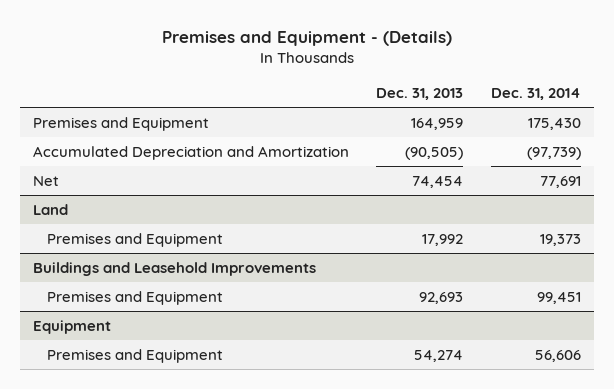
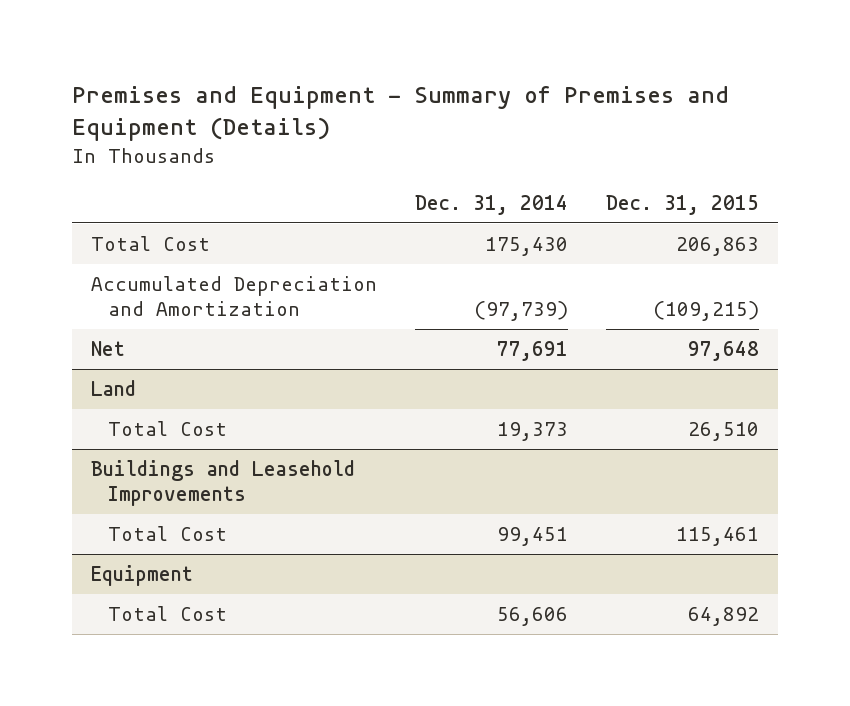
[161,31,452,47] Premises and Equipment - (Details) -> [71,86,729,142] Premises and Equipment - Summary of Premises and Equipment (Details)
[376,87,464,100] Dec. 31, 2013 -> none
none -> [605,195,759,216] Dec. 31, 2015
[33,116,210,131] Premises and Equipment -> [90,235,210,251] Total Cost
[46,232,223,247] Premises and Equipment -> [107,420,227,436] Total Cost
[46,290,223,305] Premises and Equipment -> [107,525,227,541] Total Cost
[46,348,223,363] Premises and Equipment -> [107,605,227,621] Total Cost

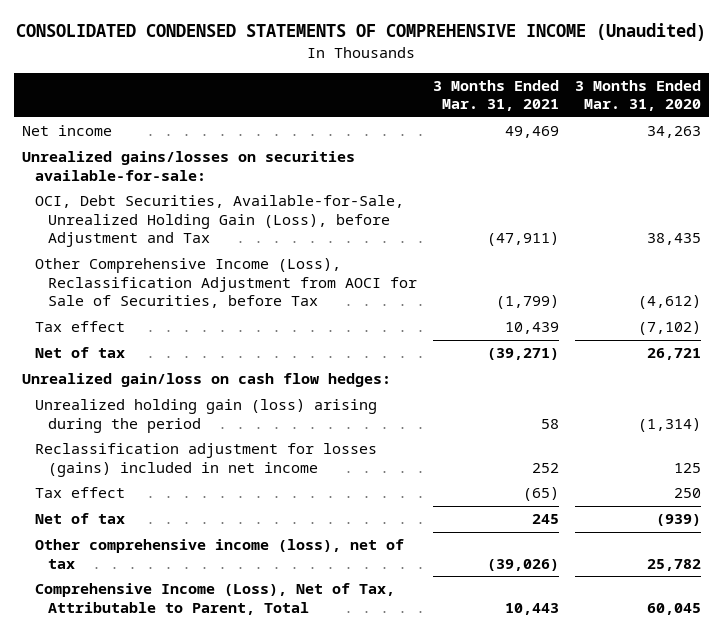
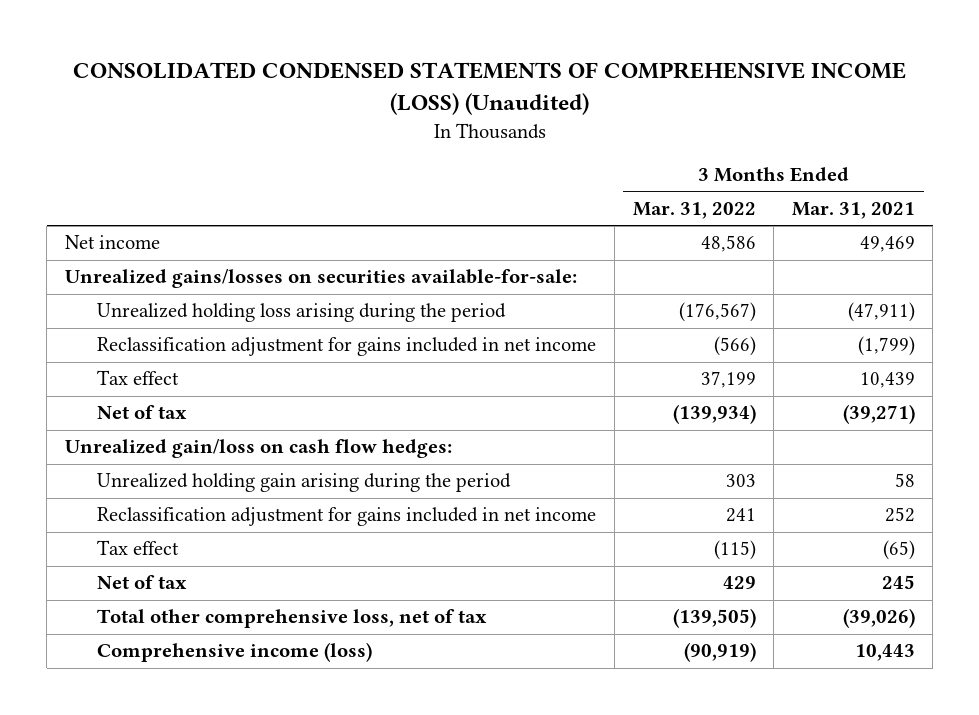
[16,23,707,42] CONSOLIDATED CONDENSED STATEMENTS OF COMPREHENSIVE INCOME (Unaudited) -> [72,62,906,115] CONSOLIDATED CONDENSED STATEMENTS OF COMPREHENSIVE INCOME (LOSS) (Unaudited)
[574,79,701,112] 3 Months Ended Mar. 31, 2020 -> none
none -> [632,201,756,219] Mar. 31, 2022
[35,195,405,248] OCI, Debt Securities, Available-for-Sale, Unrealized Holding Gain (Loss), before Adjustment and Tax -> [97,303,507,323] Unrealized holding loss arising during the period
[35,258,417,309] Other Comprehensive Income (Loss), Reclassification Adjustment from AOCI for Sale of Securities, before Tax -> [97,337,597,357] Reclassification adjustment for gains included in net income
[35,399,378,433] Unrealized holding gain (loss) arising during the period -> [97,473,512,493] Unrealized holding gain arising during the period
[35,443,378,477] Reclassification adjustment for losses (gains) included in net income -> [97,507,597,527] Reclassification adjustment for gains included in net income
[35,539,405,569] Other comprehensive income (loss), net of tax -> [97,609,488,629] Total other comprehensive loss, net of tax
[35,583,396,615] Comprehensive Income (Loss), Net of Tax, Attributable to Parent, Total -> [97,642,373,663] Comprehensive income (loss)

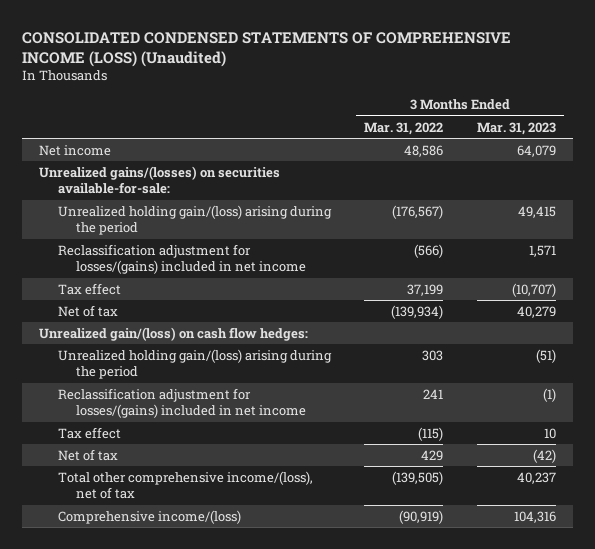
[791,201,915,219] Mar. 31, 2021 -> none
none -> [477,121,557,135] Mar. 31, 2023
[64,269,577,289] Unrealized gains/losses on securities available-for-sale: -> [39,165,281,195] Unrealized gains/(losses) on securities available-for-sale:
[97,303,507,323] Unrealized holding loss arising during the period -> [57,204,332,236] Unrealized holding gain/(loss) arising during the period
[97,337,597,357] Reclassification adjustment for gains included in net income -> [57,243,307,275] Reclassification adjustment for losses/(gains) included in net income
[64,439,452,459] Unrealized gain/loss on cash flow hedges: -> [39,326,309,341] Unrealized gain/(loss) on cash flow hedges:
[97,473,512,493] Unrealized holding gain arising during the period -> [57,348,332,380] Unrealized holding gain/(loss) arising during the period
[97,507,597,527] Reclassification adjustment for gains included in net income -> [57,387,307,419] Reclassification adjustment for losses/(gains) included in net income
[97,609,488,629] Total other comprehensive loss, net of tax -> [57,470,313,500] Total other comprehensive income/(loss), net of tax
[97,642,373,663] Comprehensive income (loss) -> [57,509,241,524] Comprehensive income/(loss)

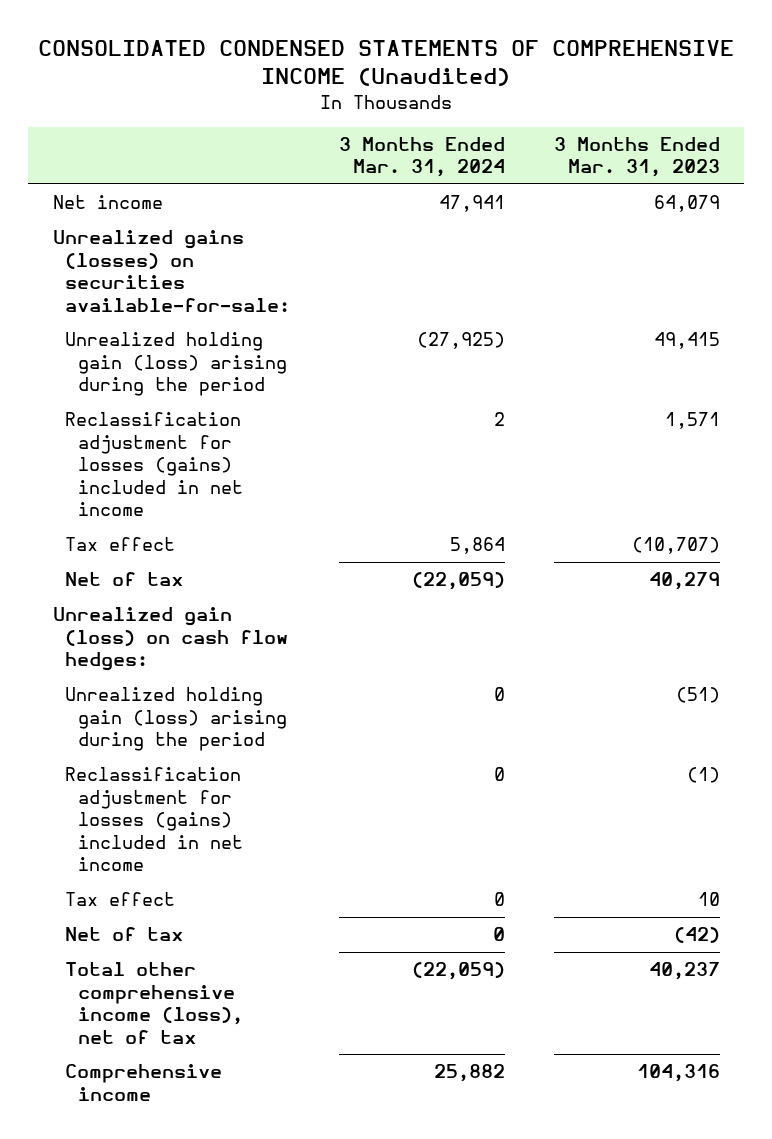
[22,31,512,67] CONSOLIDATED CONDENSED STATEMENTS OF COMPREHENSIVE INCOME (LOSS) (Unaudited) -> [38,40,735,87] CONSOLIDATED CONDENSED STATEMENTS OF COMPREHENSIVE INCOME (Unaudited)
[364,121,444,135] Mar. 31, 2022 -> none
none -> [339,136,506,178] 3 Months Ended Mar. 31, 2024
[39,165,281,195] Unrealized gains/(losses) on securities available-for-sale: -> [52,230,291,312] Unrealized gains (losses) on securities available-for-sale:
[57,204,332,236] Unrealized holding gain/(loss) arising during the period -> [65,332,288,397] Unrealized holding gain (loss) arising during the period
[57,243,307,275] Reclassification adjustment for losses/(gains) included in net income -> [65,412,244,516] Reclassification adjustment for losses (gains) included in net income
[39,326,309,341] Unrealized gain/(loss) on cash flow hedges: -> [52,607,289,672] Unrealized gain (loss) on cash flow hedges:
[57,348,332,380] Unrealized holding gain/(loss) arising during the period -> [65,687,288,752] Unrealized holding gain (loss) arising during the period
[57,387,307,419] Reclassification adjustment for losses/(gains) included in net income -> [65,767,244,871] Reclassification adjustment for losses (gains) included in net income
[57,470,313,500] Total other comprehensive income/(loss), net of tax -> [65,962,244,1044] Total other comprehensive income (loss), net of tax
[57,509,241,524] Comprehensive income/(loss) -> [65,1064,223,1101] Comprehensive income

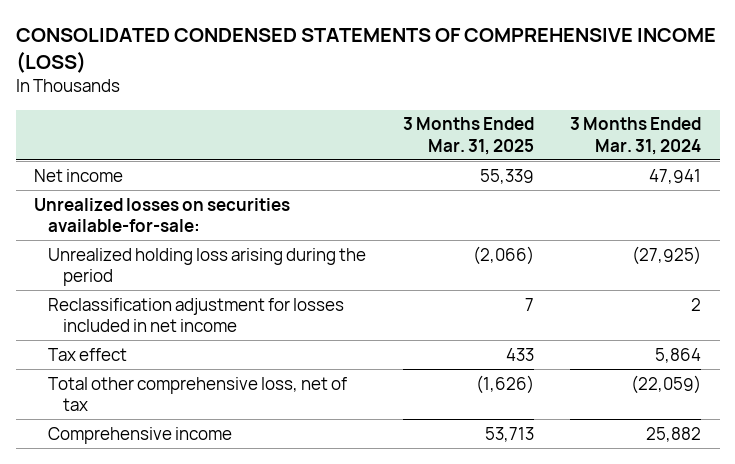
[38,40,735,87] CONSOLIDATED CONDENSED STATEMENTS OF COMPREHENSIVE INCOME (Unaudited) -> [15,28,716,74] CONSOLIDATED CONDENSED STATEMENTS OF COMPREHENSIVE INCOME (LOSS)
[553,136,720,178] 3 Months Ended Mar. 31, 2023 -> none
none -> [402,117,534,155] 3 Months Ended Mar. 31, 2025
[52,230,291,312] Unrealized gains (losses) on securities available-for-sale: -> [33,197,290,233] Unrealized losses on securities available-for-sale:
[65,332,288,397] Unrealized holding gain (loss) arising during the period -> [48,247,367,287] Unrealized holding loss arising during the period
[65,412,244,516] Reclassification adjustment for losses (gains) included in net income -> [48,297,345,333] Reclassification adjustment for losses included in net income
[65,572,184,587] Net of tax -> none
[52,607,289,672] Unrealized gain (loss) on cash flow hedges: -> none
[65,687,288,752] Unrealized holding gain (loss) arising during the period -> none
[65,767,244,871] Reclassification adjustment for losses (gains) included in net income -> none
[65,892,176,907] Tax effect -> none
[65,927,184,942] Net of tax -> none
[65,962,244,1044] Total other comprehensive income (loss), net of tax -> [48,376,348,412] Total other comprehensive loss, net of tax

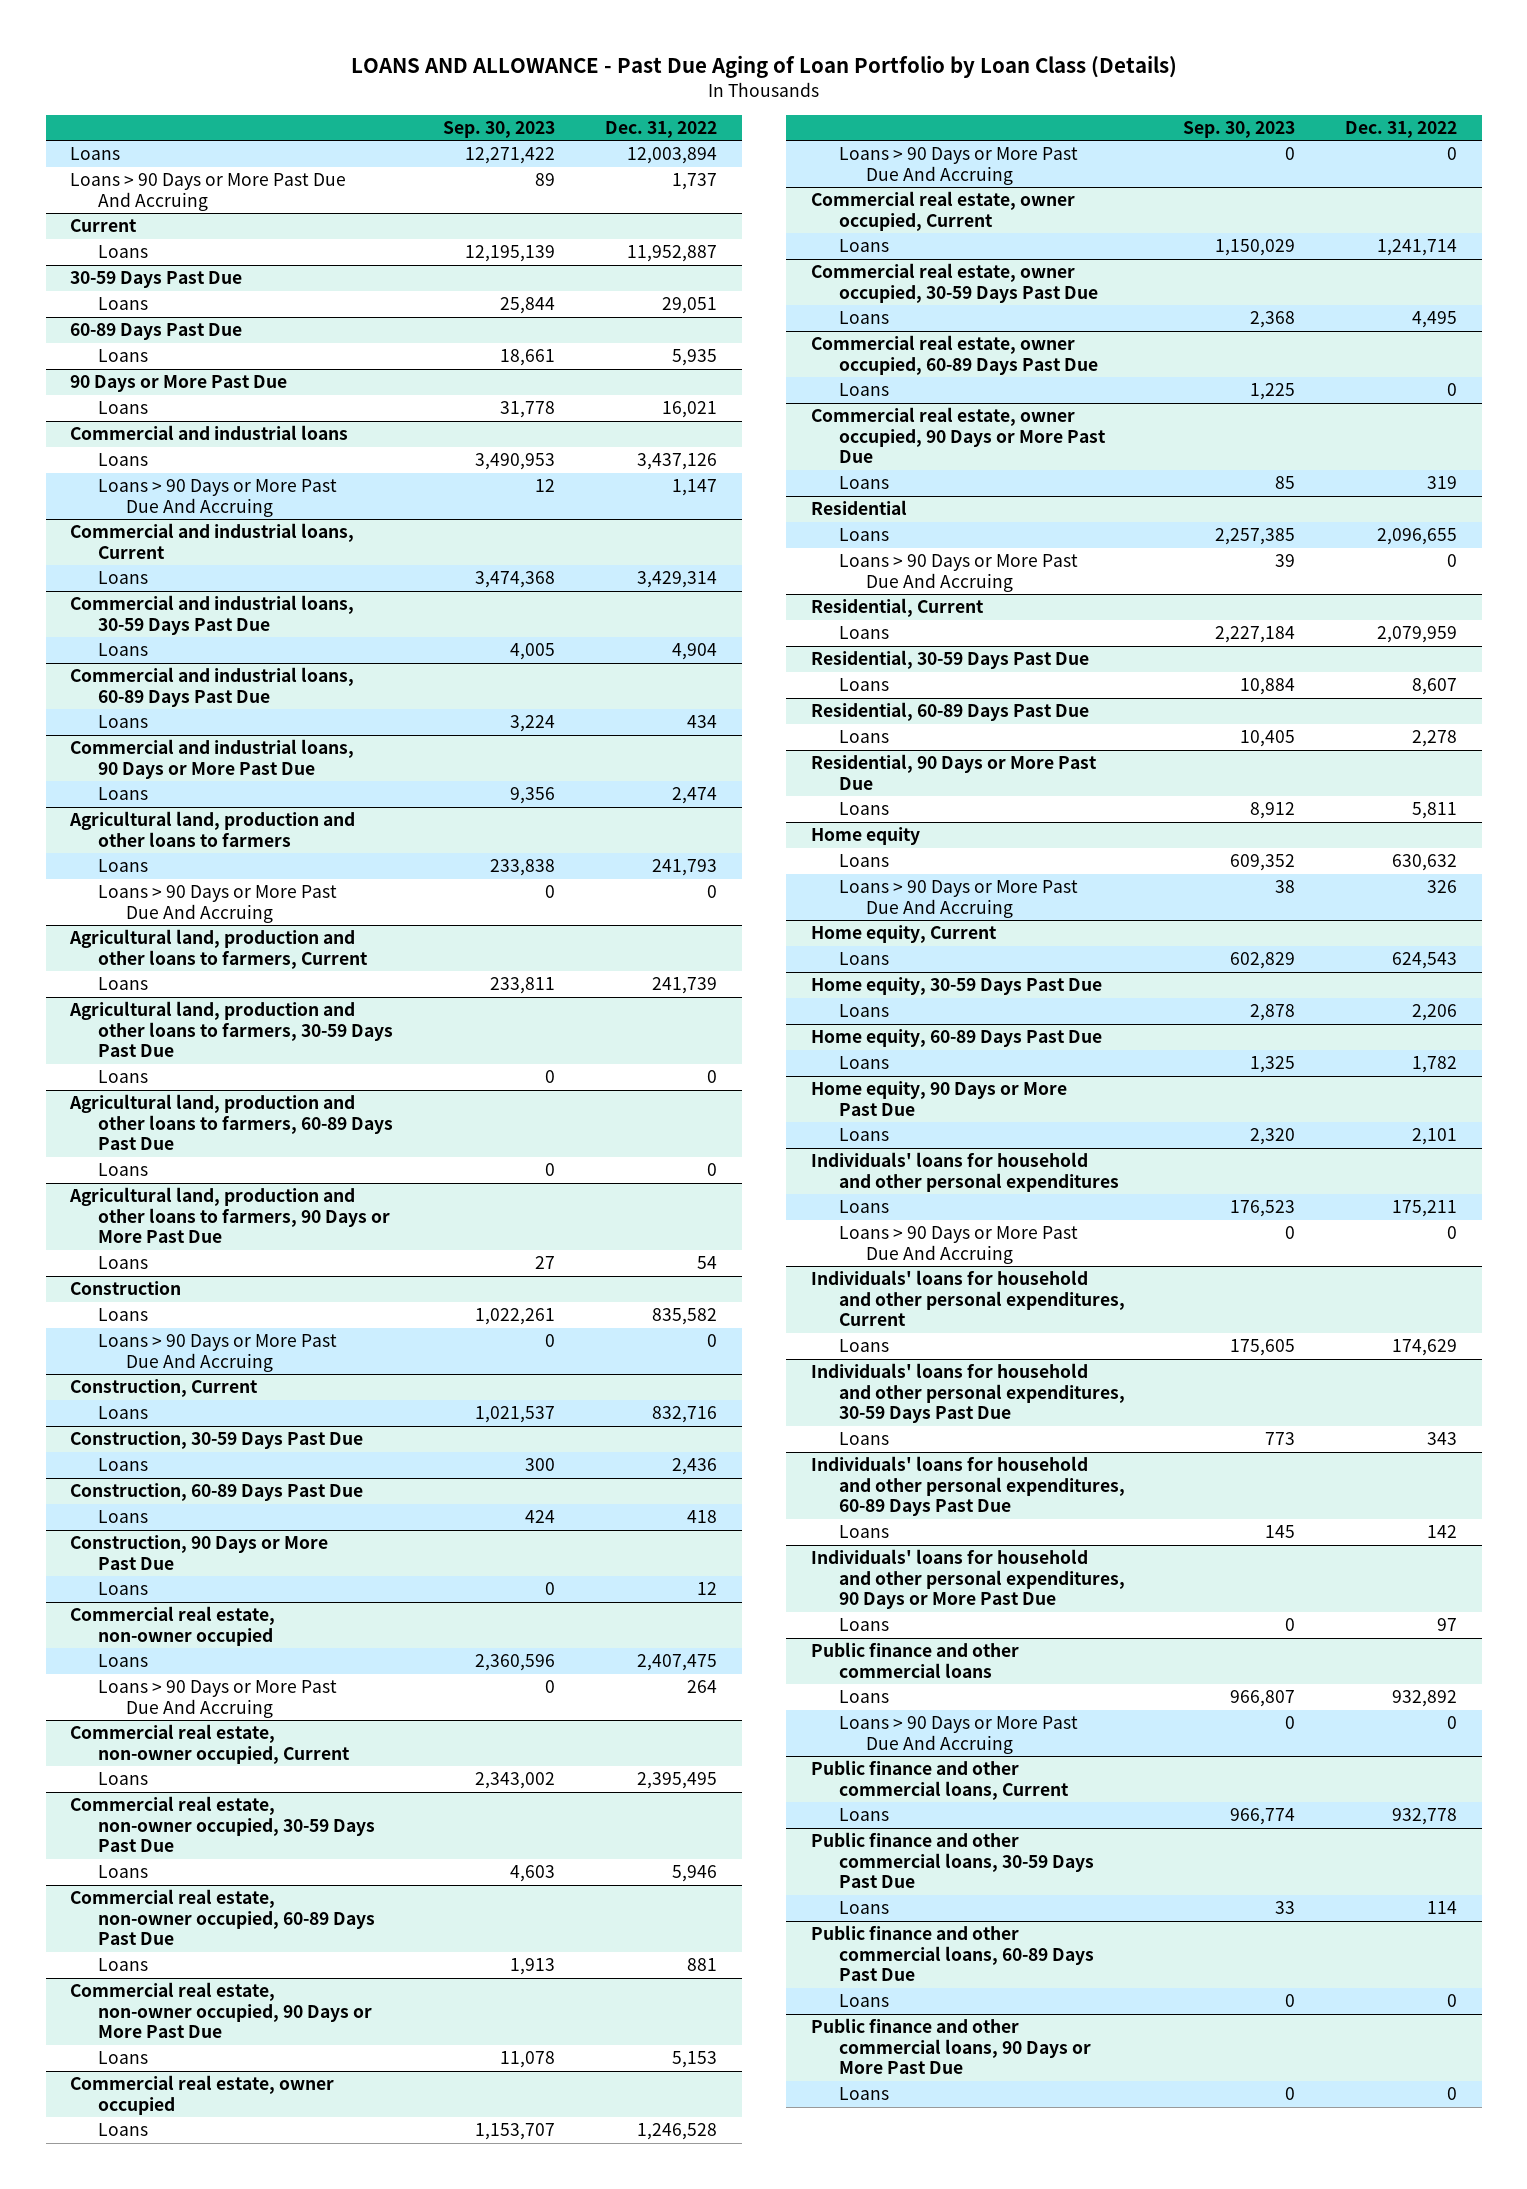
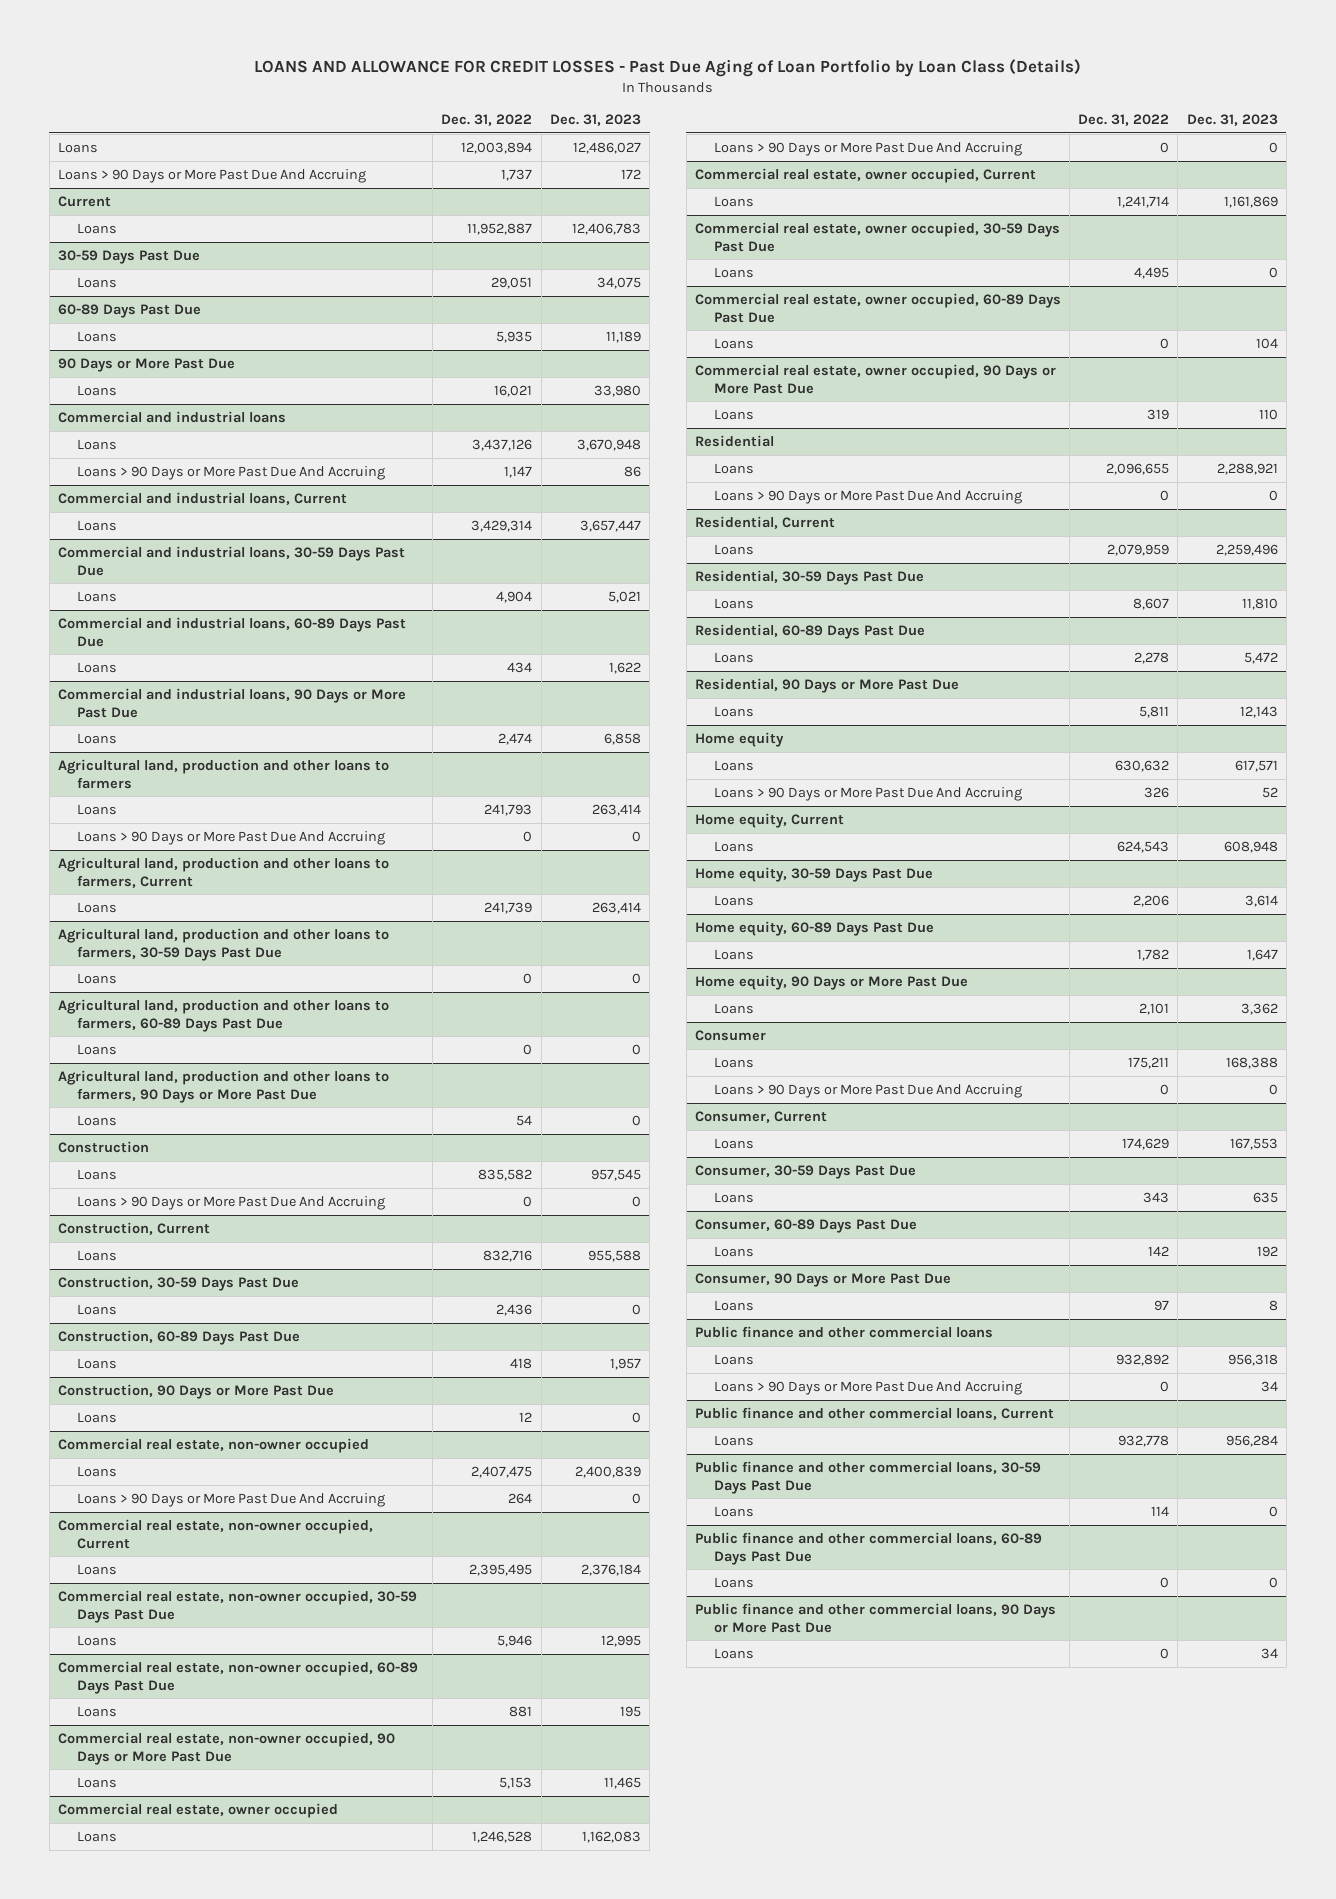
[350,55,1177,79] LOANS AND ALLOWANCE - Past Due Aging of Loan Portfolio by Loan Class (Details) -> [253,58,1081,77] LOANS AND ALLOWANCE FOR CREDIT LOSSES - Past Due Aging of Loan Portfolio by Loan Class (Details)
[443,120,556,138] Sep. 30, 2023 -> none
none -> [549,114,641,127] Dec. 31, 2023
[810,1152,1119,1192] Individuals' loans for household and other personal expenditures -> [694,1029,766,1041] Consumer
[810,1270,1125,1327] Individuals' loans for household and other personal expenditures, Current -> none
none -> [694,1110,827,1123] Consumer, Current
[810,1363,1125,1424] Individuals' loans for household and other personal expenditures, 30-59 Days Past Due -> none
none -> [694,1164,916,1179] Consumer, 30-59 Days Past Due
[810,1456,1125,1517] Individuals' loans for household and other personal expenditures, 60-89 Days Past Due -> none
none -> [694,1218,917,1233] Consumer, 60-89 Days Past Due
[810,1549,1125,1610] Individuals' loans for household and other personal expenditures, 90 Days or More Past Due -> none
none -> [694,1272,951,1287] Consumer, 90 Days or More Past Due

